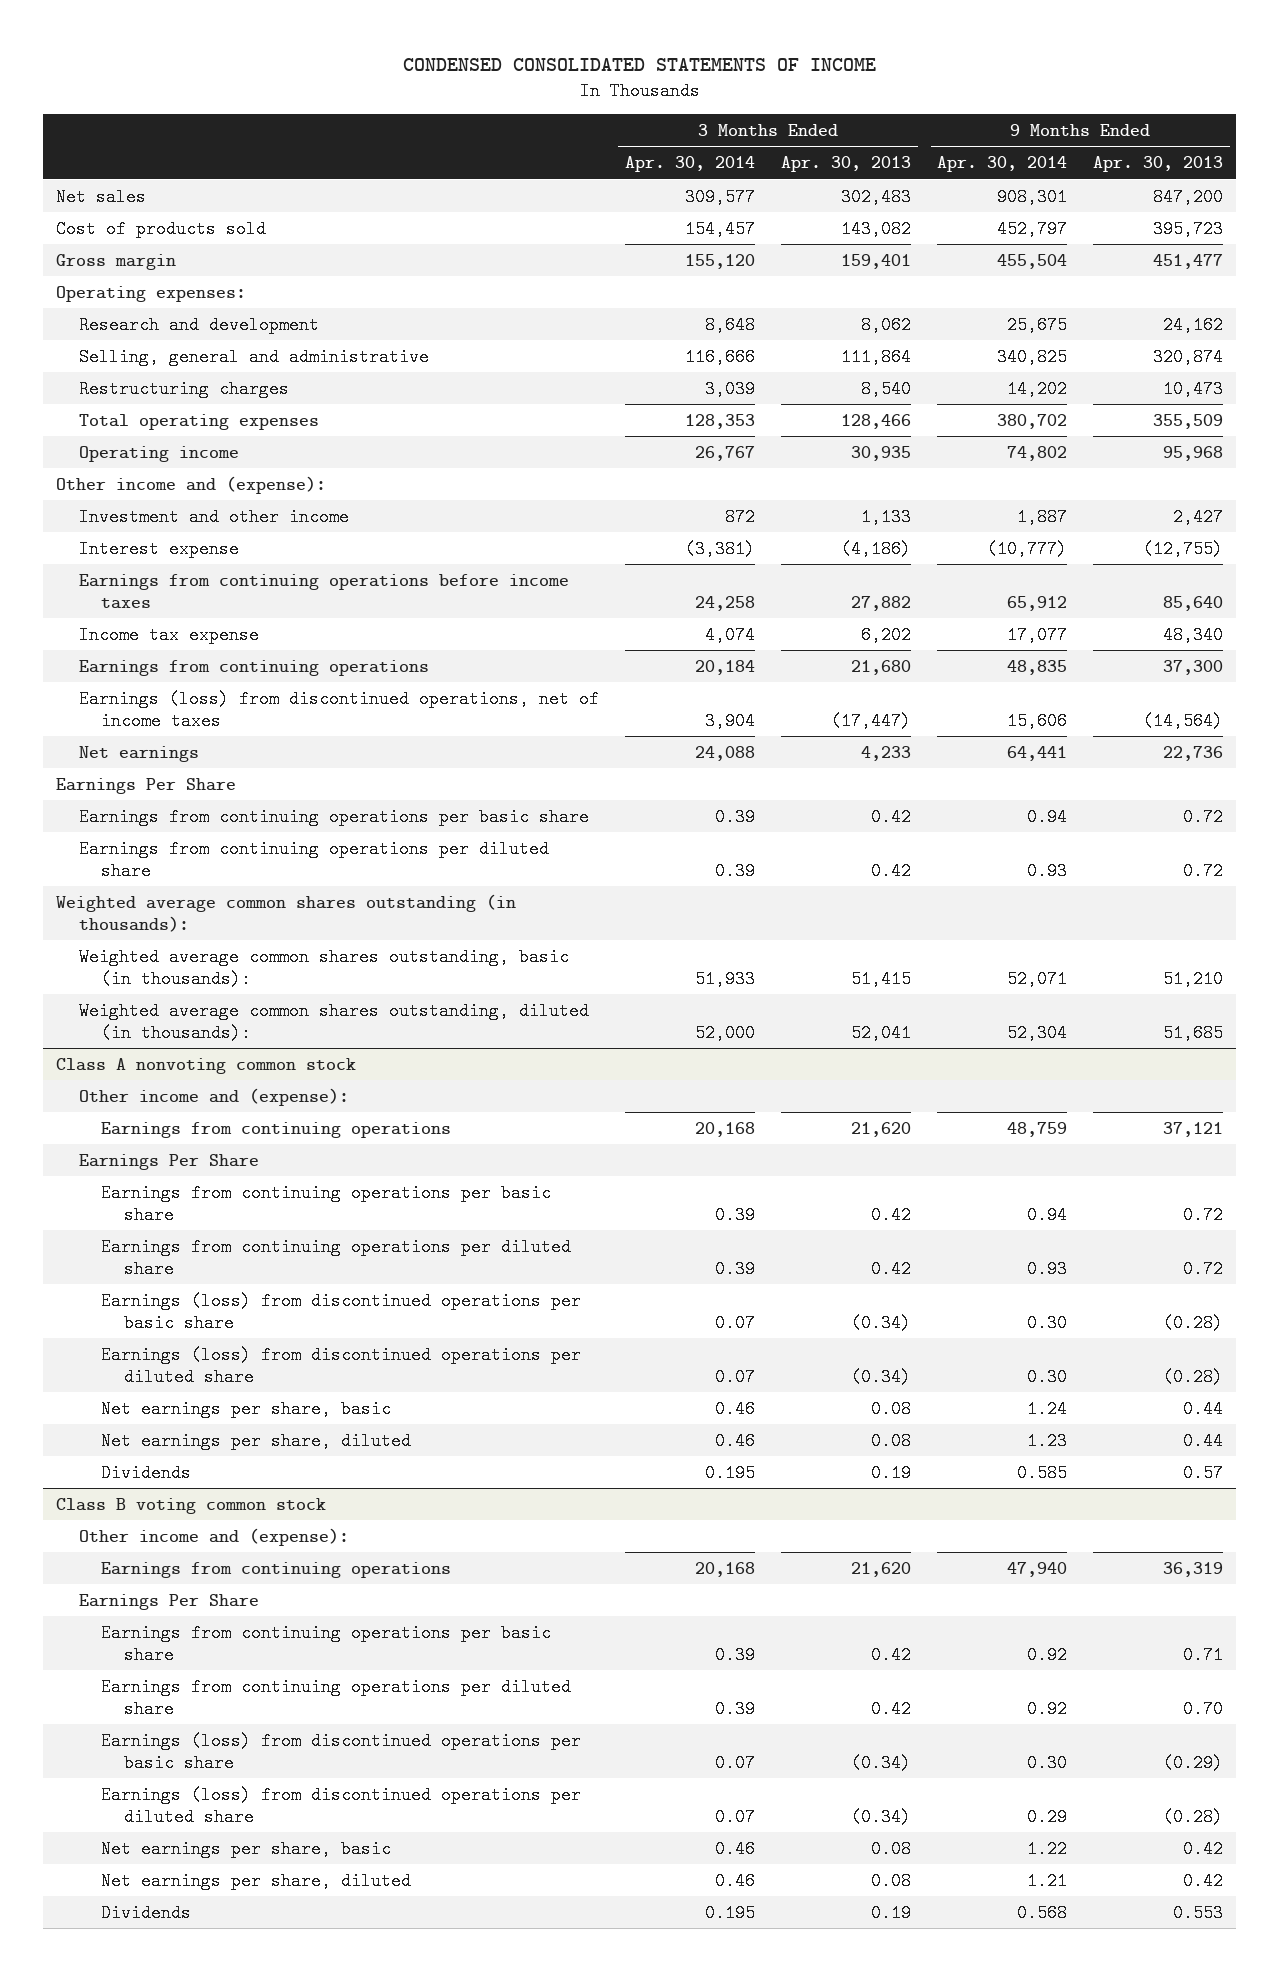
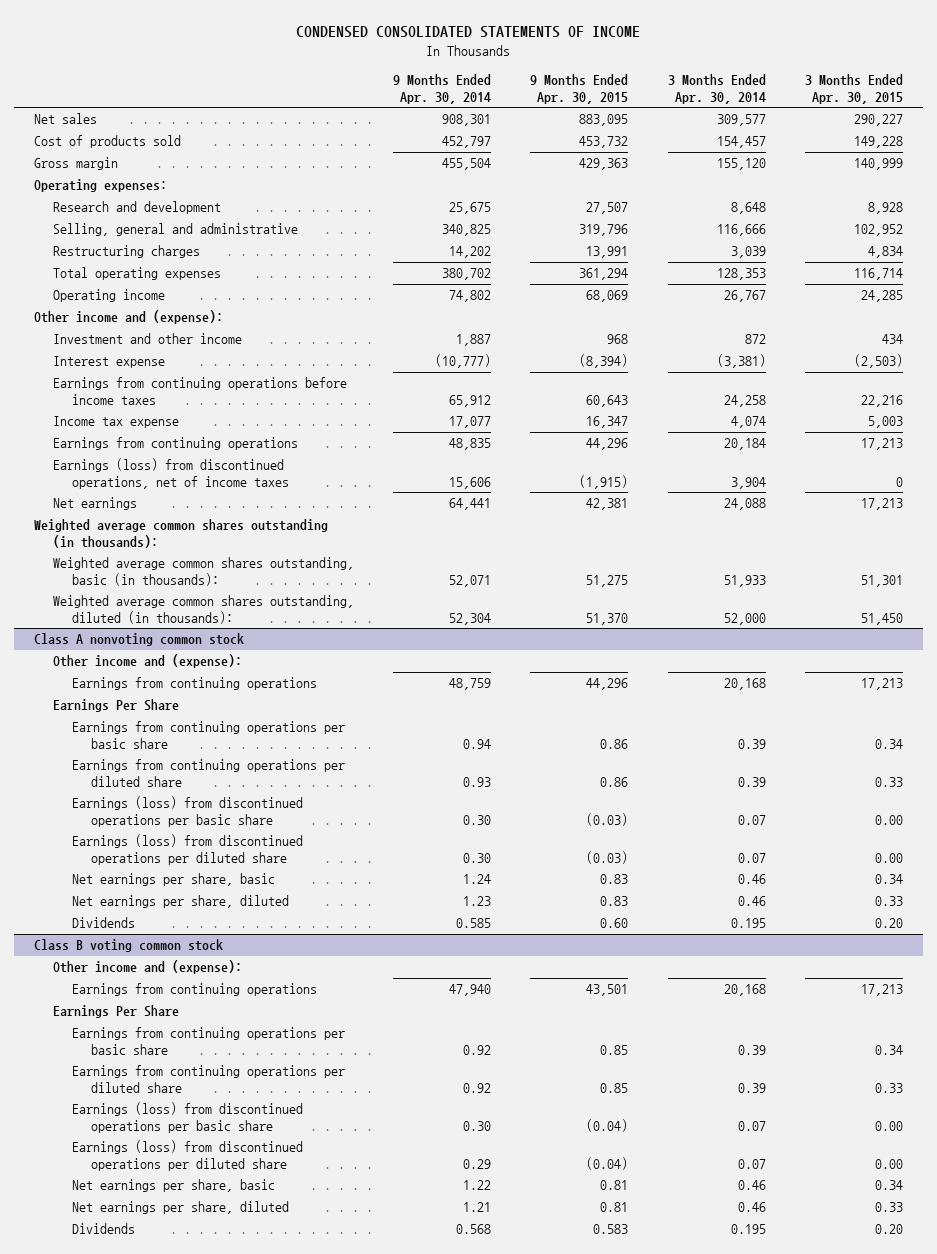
[780,156,911,173] Apr. 30, 2013 -> none
[1093,156,1224,173] Apr. 30, 2013 -> none
none -> [530,74,629,104] 9 Months Ended Apr. 30, 2015
none -> [805,74,904,104] 3 Months Ended Apr. 30, 2015
[56,777,237,794] Earnings Per Share -> none
[78,807,589,826] Earnings from continuing operations per basic share -> none
[78,839,549,880] Earnings from continuing operations per diluted share -> none

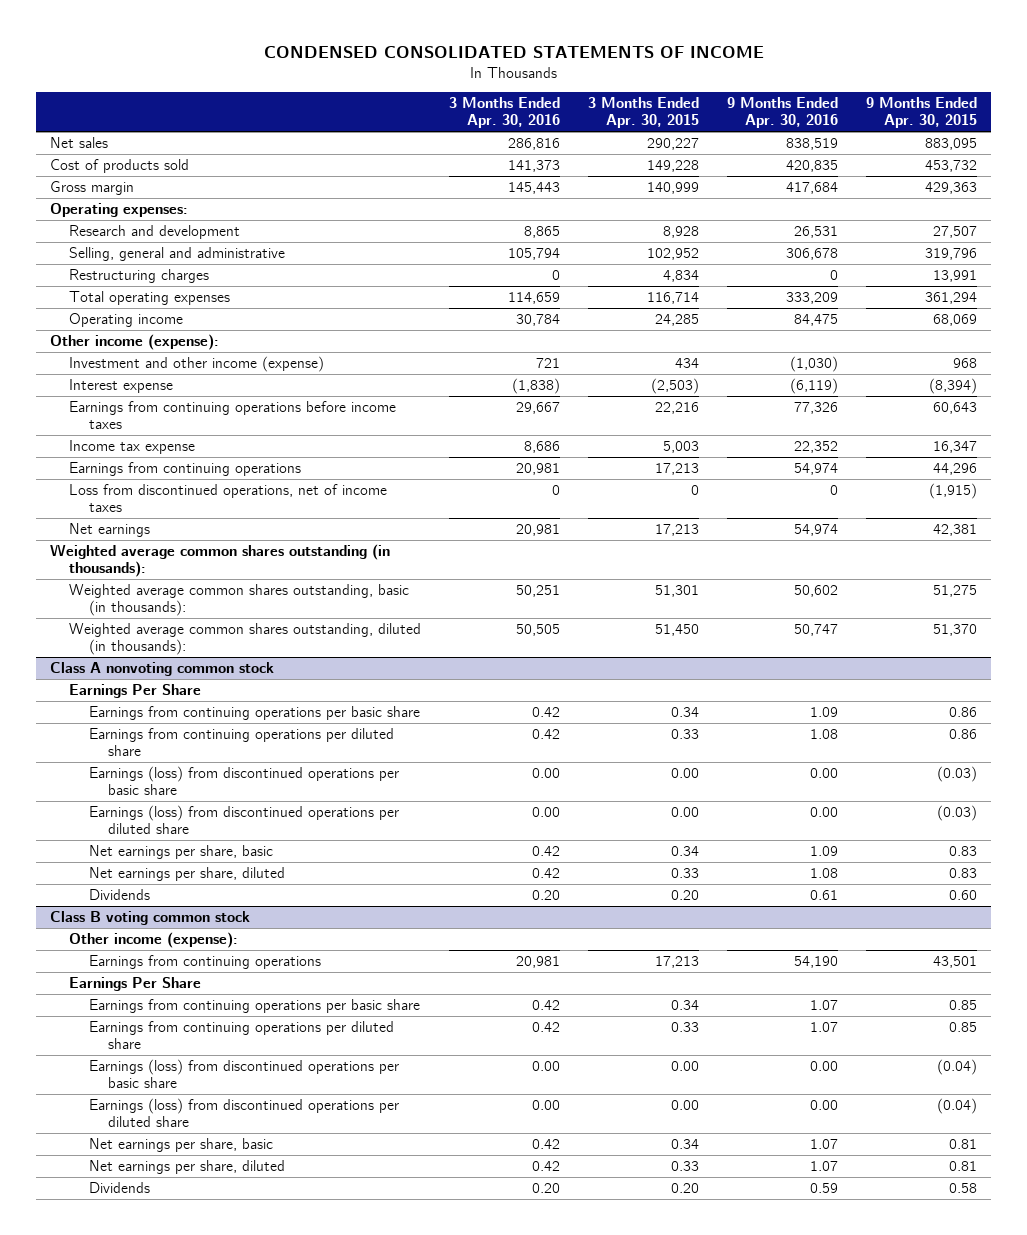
[393,74,492,104] 9 Months Ended Apr. 30, 2014 -> none
[667,74,766,104] 3 Months Ended Apr. 30, 2014 -> none
none -> [449,97,561,128] 3 Months Ended Apr. 30, 2016
none -> [727,97,839,128] 9 Months Ended Apr. 30, 2016
[33,310,223,325] Other income and (expense): -> [50,334,220,351] Other income (expense):
[52,333,242,345] Investment and other income -> [69,356,325,373] Investment and other income (expense)
[52,458,289,489] Earnings (loss) from discontinued operations, net of income taxes -> [69,484,388,512] Loss from discontinued operations, net of income taxes
[52,654,242,669] Other income and (expense): -> none
[71,677,317,691] Earnings from continuing operations -> none
[52,960,242,975] Other income and (expense): -> [69,932,239,949] Other income (expense):
[593,1224,629,1235] 0.583 -> [949,1183,978,1194] 0.58

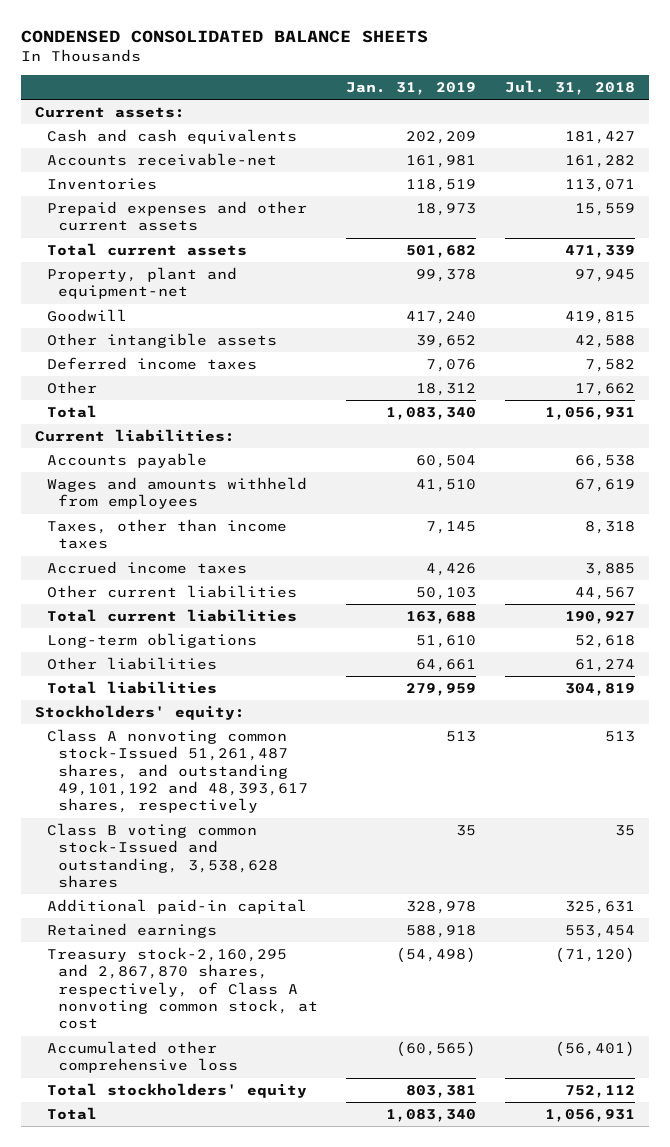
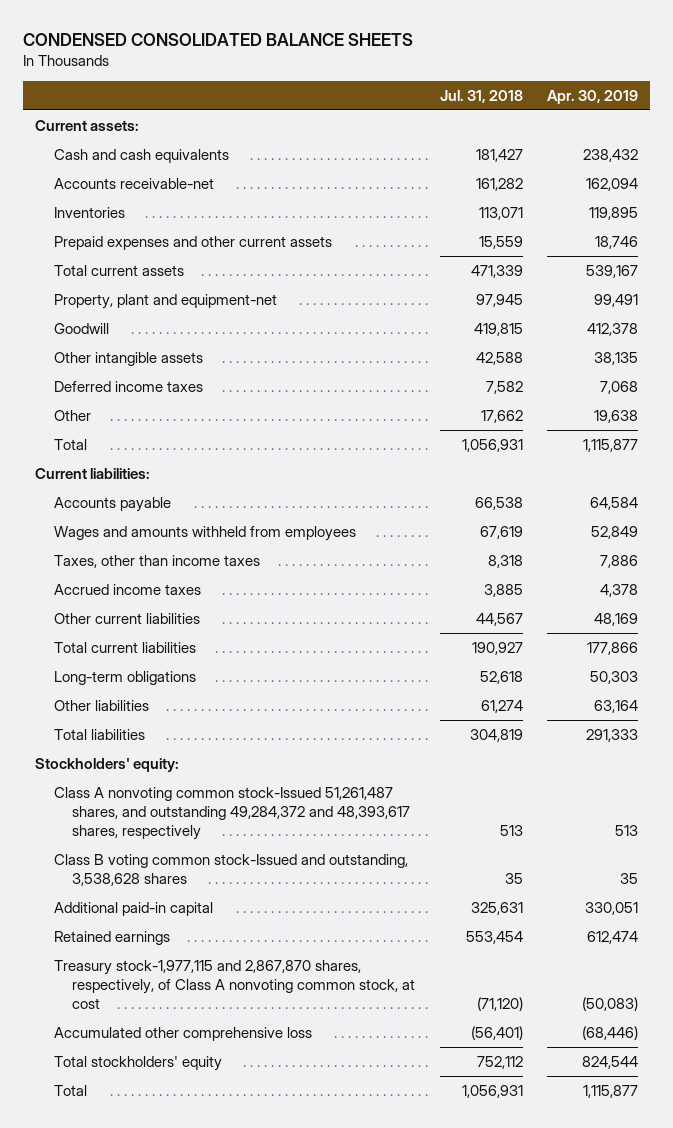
[346,82,477,96] Jan. 31, 2019 -> none
none -> [547,89,639,104] Apr. 30, 2019
[46,729,309,814] Class A nonvoting common stock-Issued 51,261,487 shares, and outstanding 49,101,192 and 48,393,617 shares, respectively -> [53,787,411,840] Class A nonvoting common stock-Issued 51,261,487 shares, and outstanding 49,284,372 and 48,393,617 shares, respectively
[46,947,319,1030] Treasury stock-2,160,295 and 2,867,870 shares, respectively, of Class A nonvoting common stock, at cost -> [53,960,416,1009] Treasury stock-1,977,115 and 2,867,870 shares, respectively, of Class A nonvoting common stock, at cost

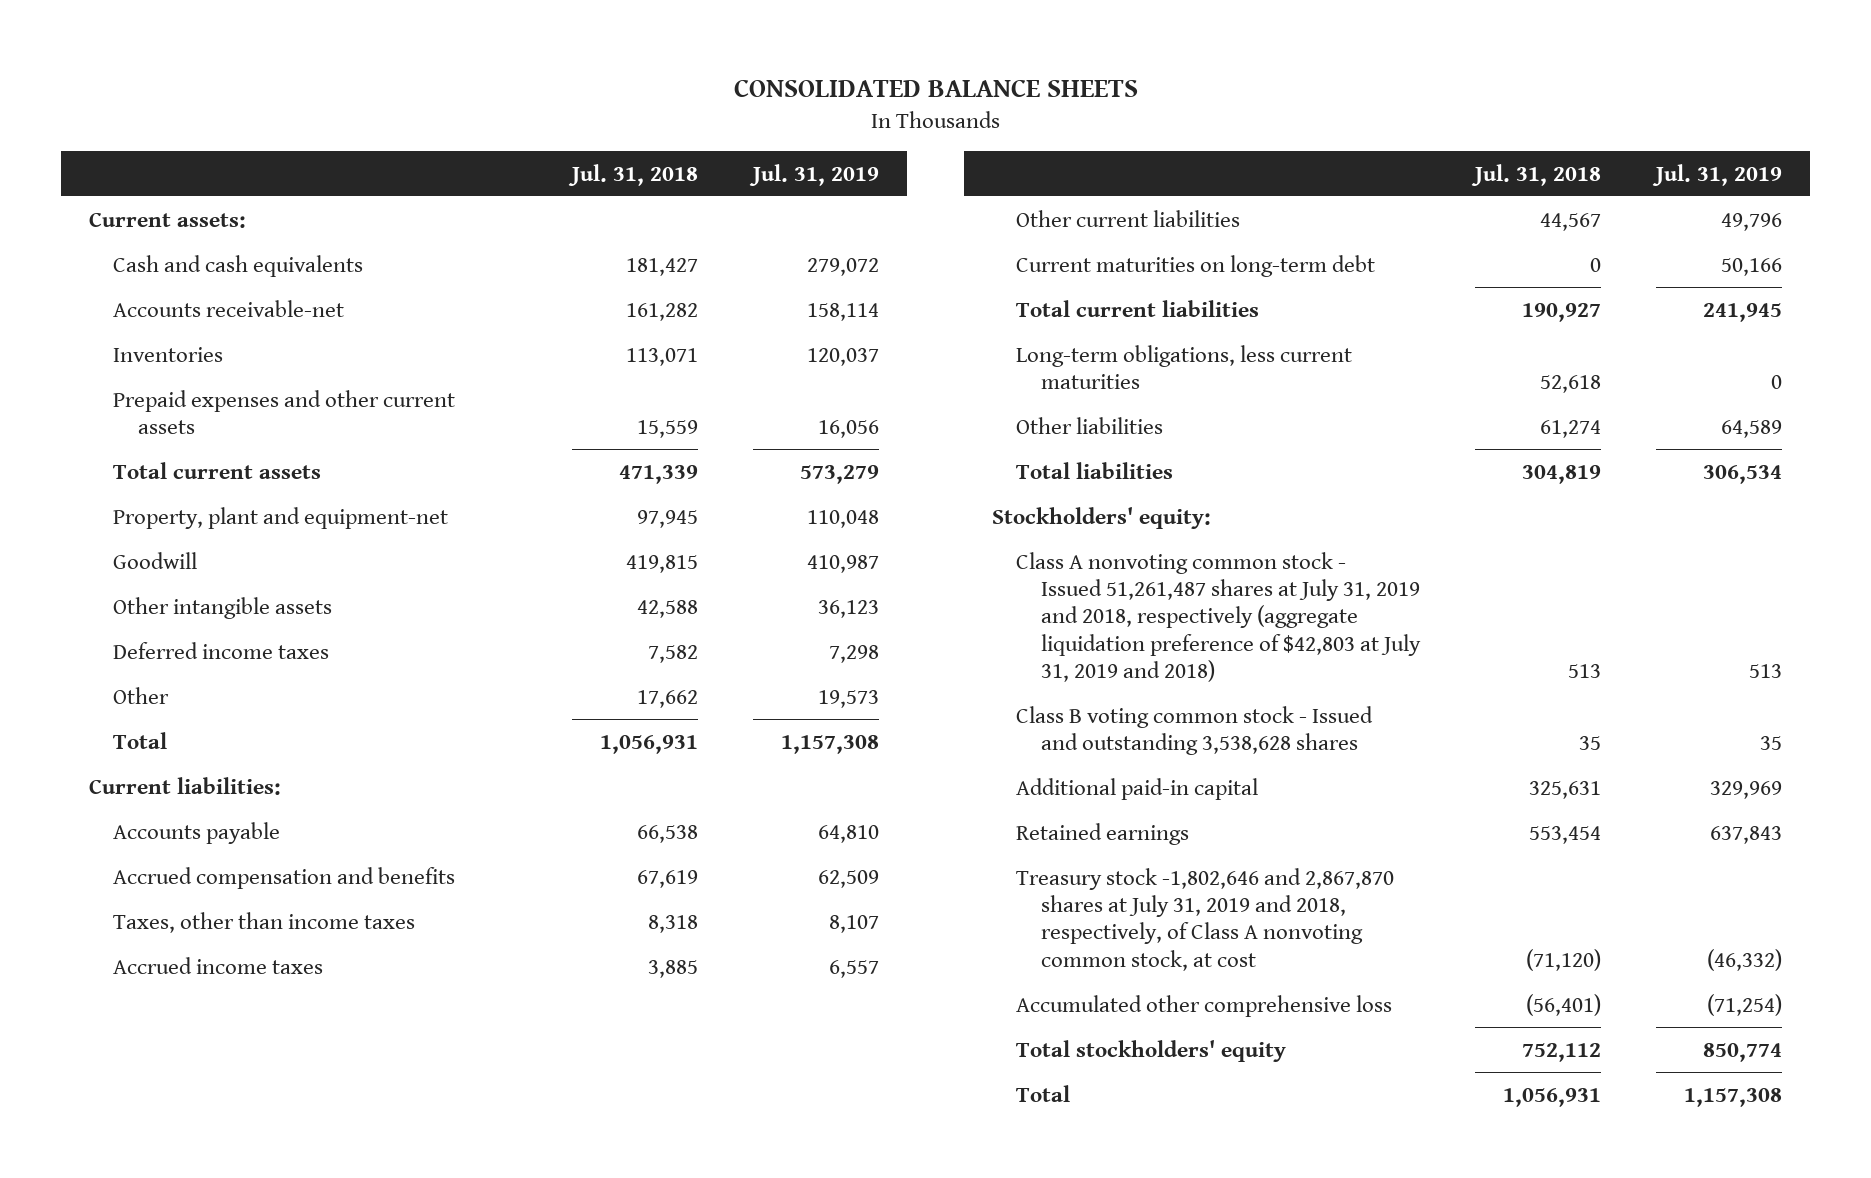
[22,32,413,46] CONDENSED CONSOLIDATED BALANCE SHEETS -> [733,78,1138,97] CONSOLIDATED BALANCE SHEETS
[547,89,639,104] Apr. 30, 2019 -> none
none -> [749,163,880,186] Jul. 31, 2019
[53,526,356,542] Wages and amounts withheld from employees -> [113,866,456,889] Accrued compensation and benefits
none -> [1016,254,1376,277] Current maturities on long-term debt
[53,671,196,686] Long-term obligations -> [1016,344,1353,390] Long-term obligations, less current maturities
[53,787,411,840] Class A nonvoting common stock-Issued 51,261,487 shares, and outstanding 49,284,372 and 48,393,617 shares, respectively -> [1016,551,1421,682] Class A nonvoting common stock - Issued 51,261,487 shares at July 31, 2019 and 2018, respectively (aggregate liquidation preference of $42,803 at July 31, 2019 and 2018)
[53,854,408,886] Class B voting common stock-Issued and outstanding, 3,538,628 shares -> [1016,705,1374,756] Class B voting common stock - Issued and outstanding 3,538,628 shares
[53,960,416,1009] Treasury stock-1,977,115 and 2,867,870 shares, respectively, of Class A nonvoting common stock, at cost -> [1016,867,1395,971] Treasury stock -1,802,646 and 2,867,870 shares at July 31, 2019 and 2018, respectively, of Class A nonvoting common stock, at cost

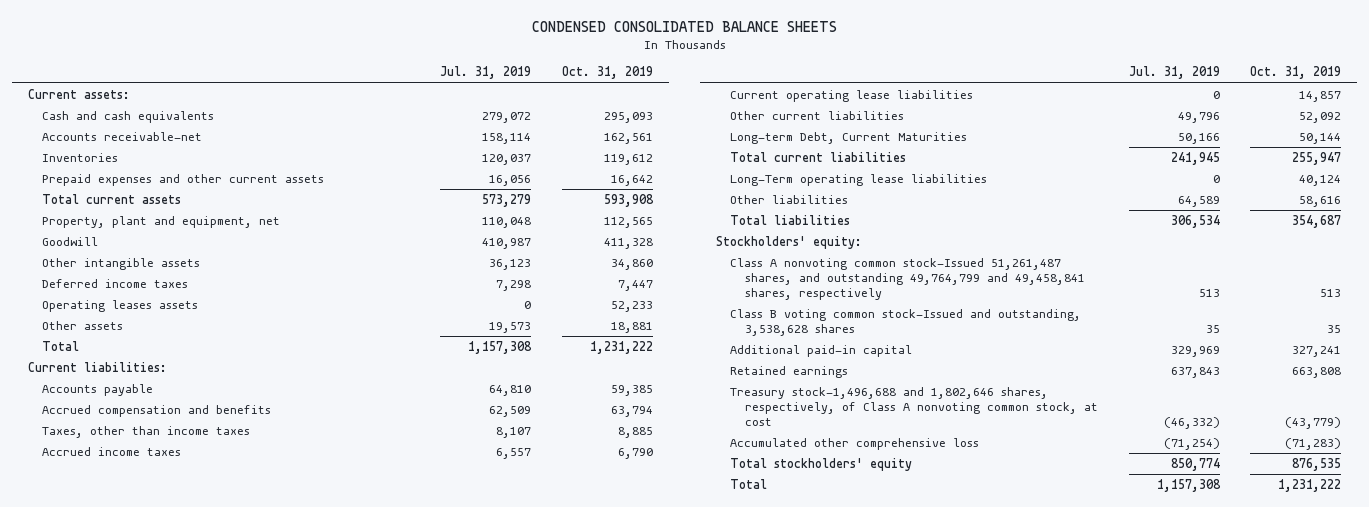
[733,78,1138,97] CONSOLIDATED BALANCE SHEETS -> [531,20,837,32] CONDENSED CONSOLIDATED BALANCE SHEETS
[567,163,698,186] Jul. 31, 2018 -> none
none -> [562,66,654,80] Oct. 31, 2019
[113,506,449,529] Property, plant and equipment-net -> [42,215,281,228] Property, plant and equipment, net
none -> [42,299,199,312] Operating leases assets
[113,686,170,704] Other -> [42,320,124,330] Other assets
none -> [730,89,974,102] Current operating lease liabilities
[1016,254,1376,277] Current maturities on long-term debt -> [730,131,968,144] Long-term Debt, Current Maturities
[1016,344,1353,390] Long-term obligations, less current maturities -> none
none -> [730,173,988,186] Long-Term operating lease liabilities
[1016,551,1421,682] Class A nonvoting common stock - Issued 51,261,487 shares at July 31, 2019 and 2018, respectively (aggregate liquidation preference of $42,803 at July 31, 2019 and 2018) -> [730,257,1085,300] Class A nonvoting common stock-Issued 51,261,487 shares, and outstanding 49,764,799 and 49,458,841 shares, respectively
[1016,705,1374,756] Class B voting common stock - Issued and outstanding 3,538,628 shares -> [730,308,1082,336] Class B voting common stock-Issued and outstanding, 3,538,628 shares
[1016,867,1395,971] Treasury stock -1,802,646 and 2,867,870 shares at July 31, 2019 and 2018, respectively, of Class A nonvoting common stock, at cost -> [730,386,1098,426] Treasury stock-1,496,688 and 1,802,646 shares, respectively, of Class A nonvoting common stock, at cost

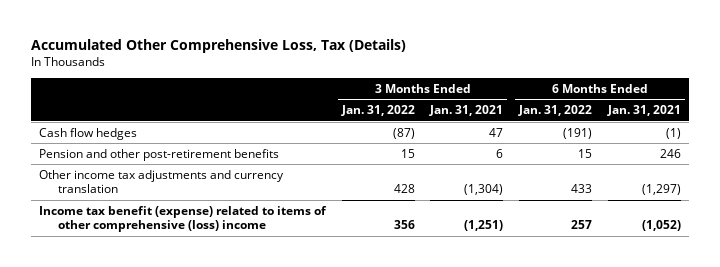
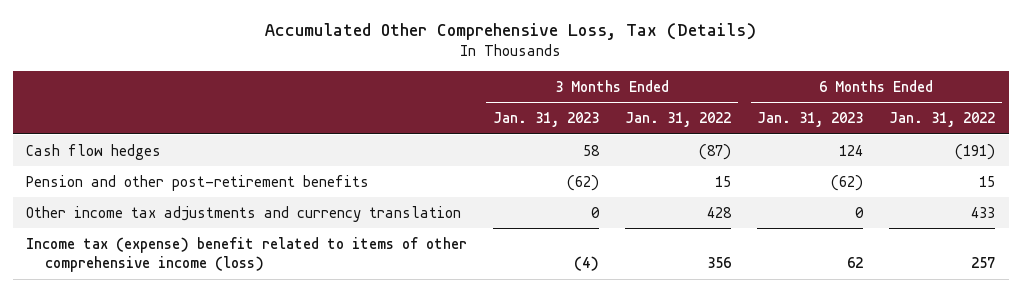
[429,105,504,117] Jan. 31, 2021 -> none
[606,105,681,117] Jan. 31, 2021 -> none
none -> [492,112,599,128] Jan. 31, 2023
none -> [757,112,864,128] Jan. 31, 2023
[38,205,327,233] Income tax benefit (expense) related to items of other comprehensive (loss) income -> [25,236,467,273] Income tax (expense) benefit related to items of other comprehensive income (loss)

